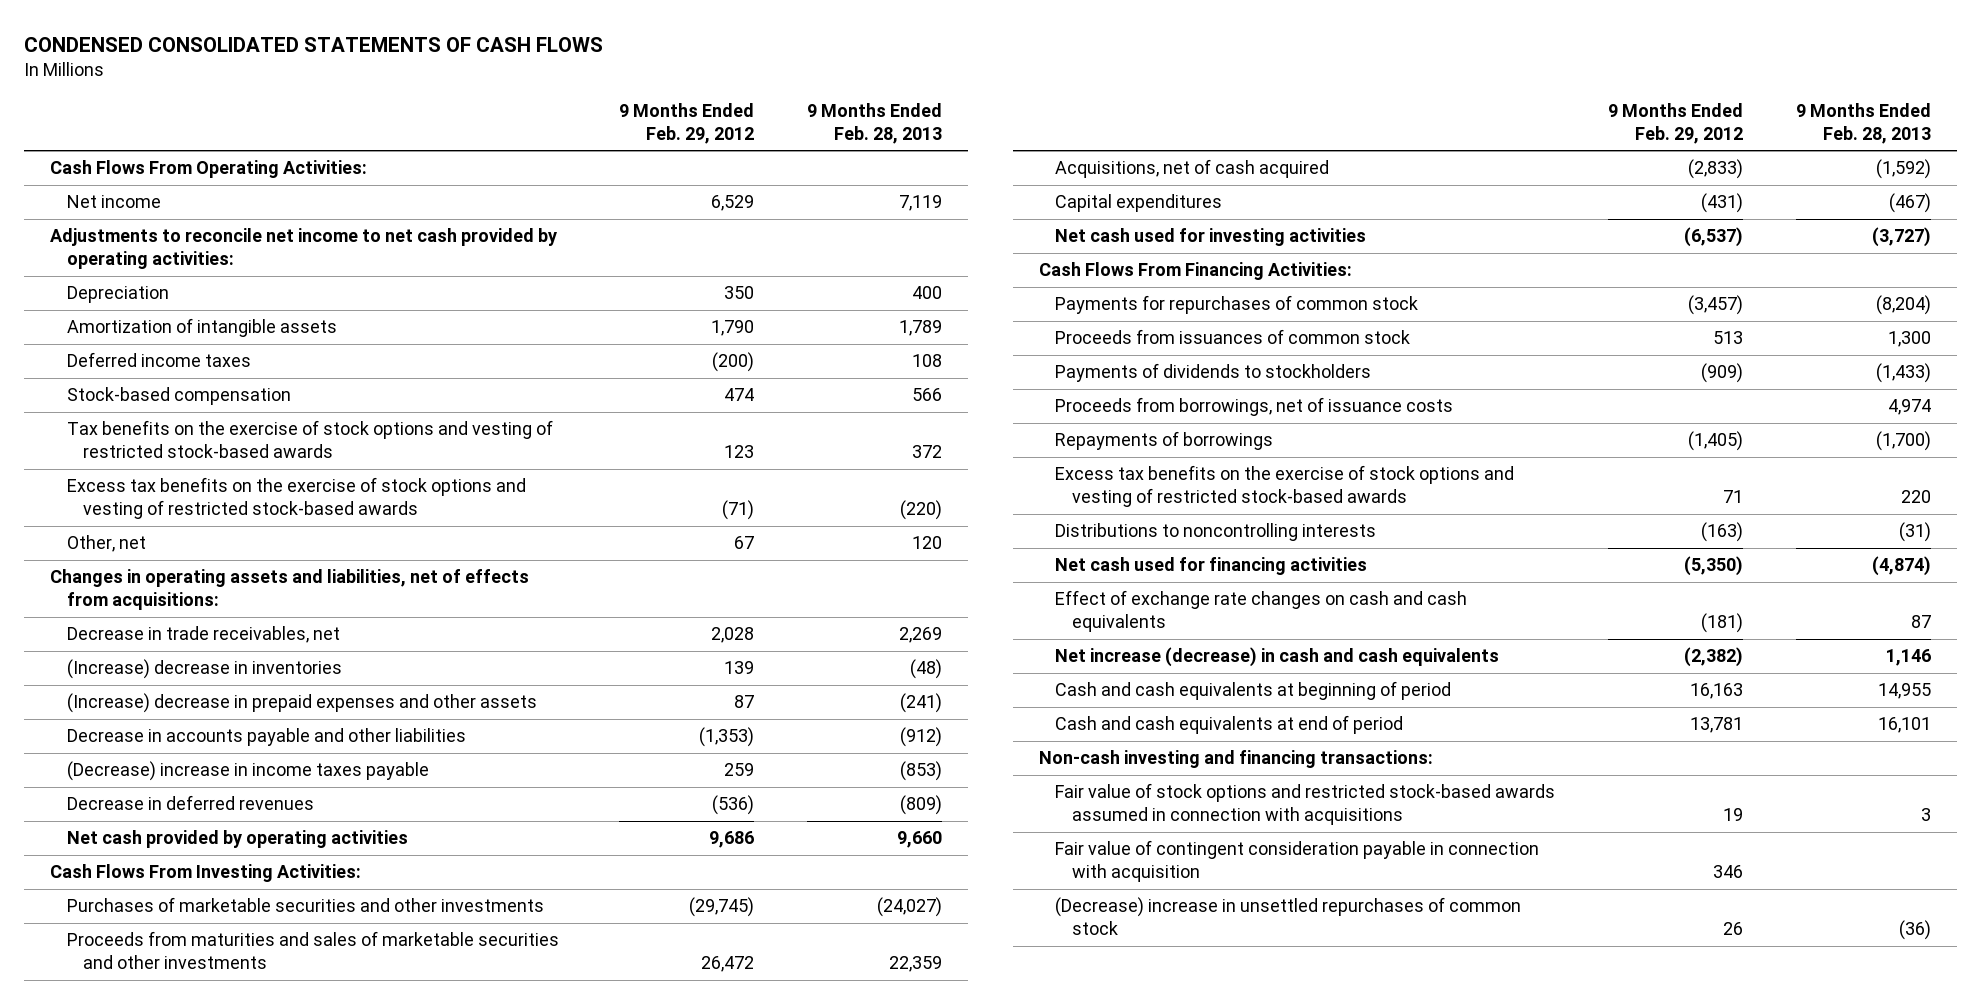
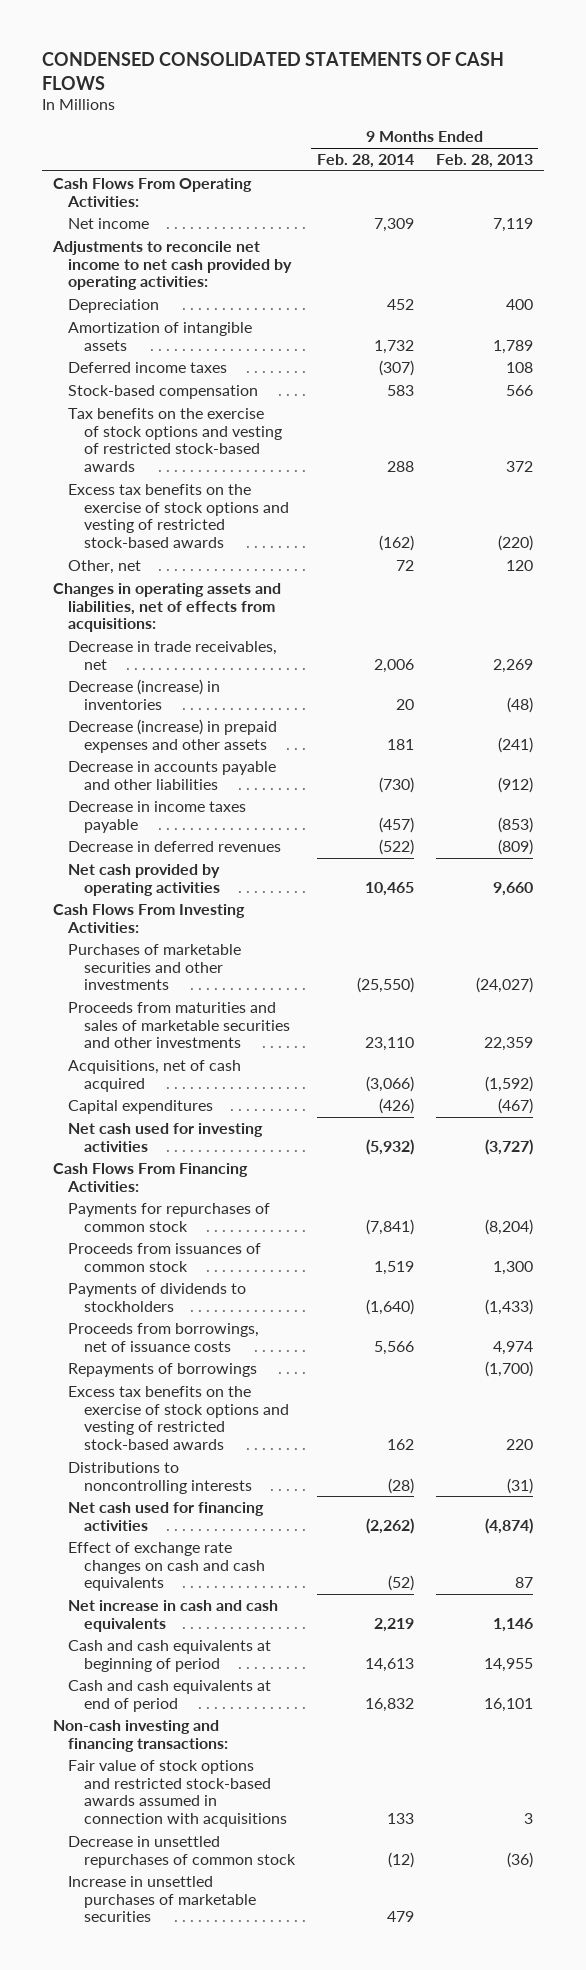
[619,102,755,144] 9 Months Ended Feb. 29, 2012 -> none
none -> [316,153,414,168] Feb. 28, 2014
[66,659,342,680] (Increase) decrease in inventories -> [68,678,221,710] Decrease (increase) in inventories
[66,693,537,714] (Increase) decrease in prepaid expenses and other assets -> [68,718,278,753] Decrease (increase) in prepaid expenses and other assets
[66,761,429,782] (Decrease) increase in income taxes payable -> [68,800,247,833] Decrease in income taxes payable
[1055,647,1500,668] Net increase (decrease) in cash and cash equivalents -> [68,1599,279,1632] Net increase in cash and cash equivalents
[1055,840,1540,883] Fair value of contingent consideration payable in connection with acquisition -> none
[1055,897,1522,936] (Decrease) increase in unsettled repurchases of common stock -> [68,1835,296,1868] Decrease in unsettled repurchases of common stock
none -> [68,1875,256,1923] Increase in unsettled purchases of marketable securities

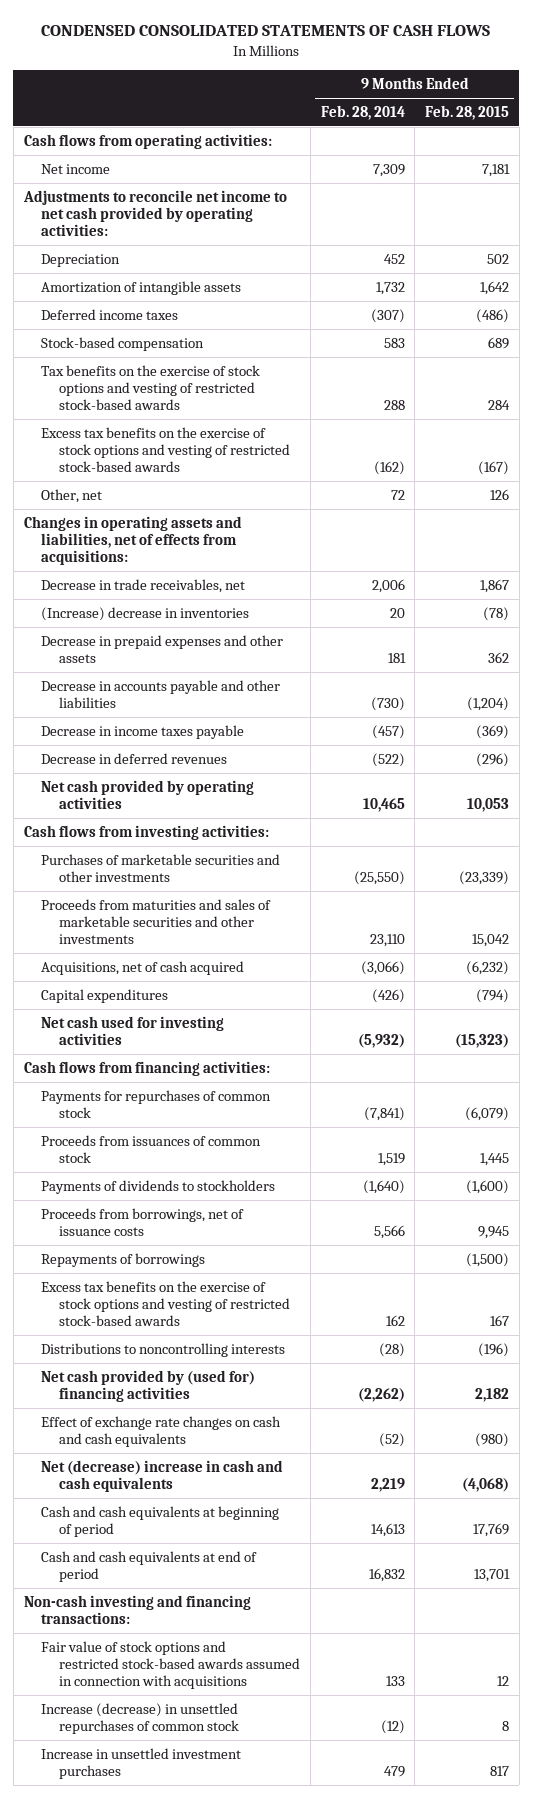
[435,153,533,168] Feb. 28, 2013 -> none
none -> [425,104,510,120] Feb. 28, 2015
[53,177,253,207] Cash Flows From Operating Activities: -> [23,133,272,149] Cash flows from operating activities:
[68,678,221,710] Decrease (increase) in inventories -> [41,606,250,621] (Increase) decrease in inventories
[68,718,278,753] Decrease (increase) in prepaid expenses and other assets -> [41,634,284,664] Decrease in prepaid expenses and other assets
[53,903,246,933] Cash Flows From Investing Activities: -> [23,824,269,840] Cash flows from investing activities:
[53,1162,249,1192] Cash Flows From Financing Activities: -> [23,1060,270,1076] Cash flows from financing activities:
[68,1501,265,1531] Net cash used for financing activities -> [41,1369,256,1403] Net cash provided by (used for) financing activities
[68,1599,279,1632] Net increase in cash and cash equivalents -> [41,1459,284,1493] Net (decrease) increase in cash and cash equivalents
[68,1835,296,1868] Decrease in unsettled repurchases of common stock -> [41,1702,240,1735] Increase (decrease) in unsettled repurchases of common stock
[68,1875,256,1923] Increase in unsettled purchases of marketable securities -> [41,1747,242,1780] Increase in unsettled investment purchases

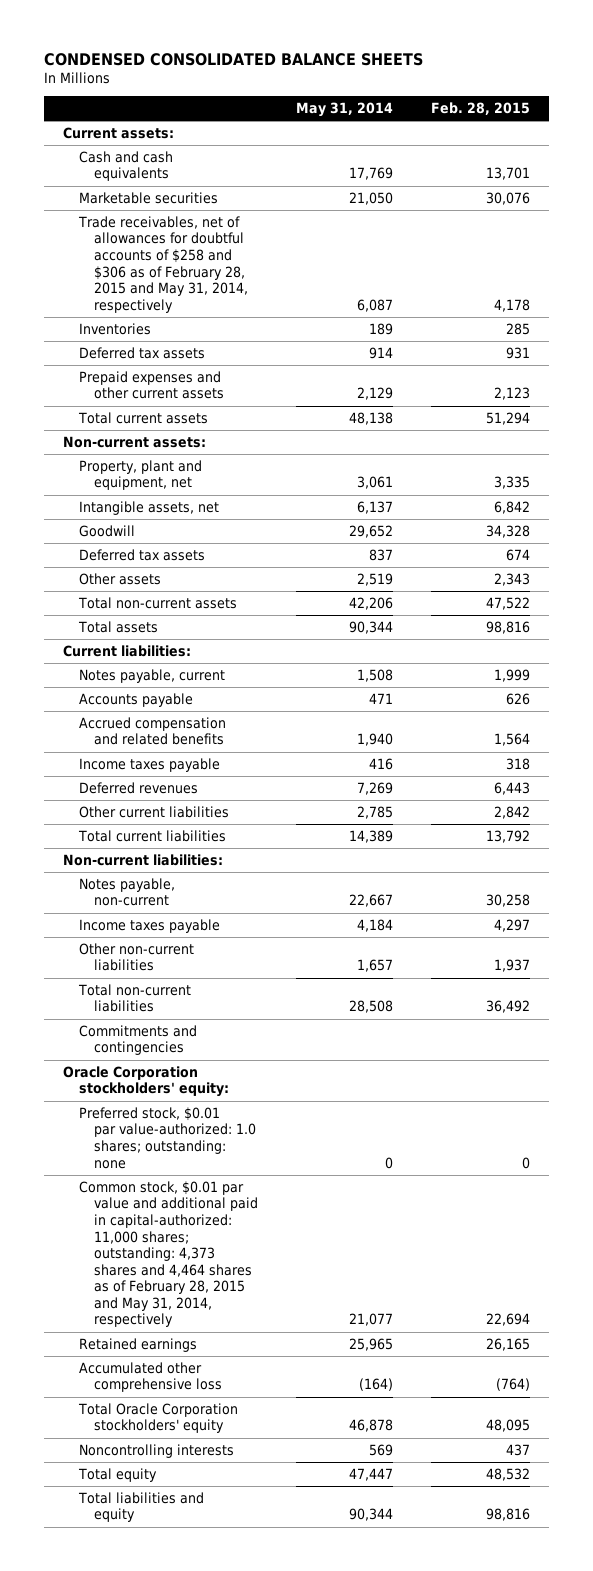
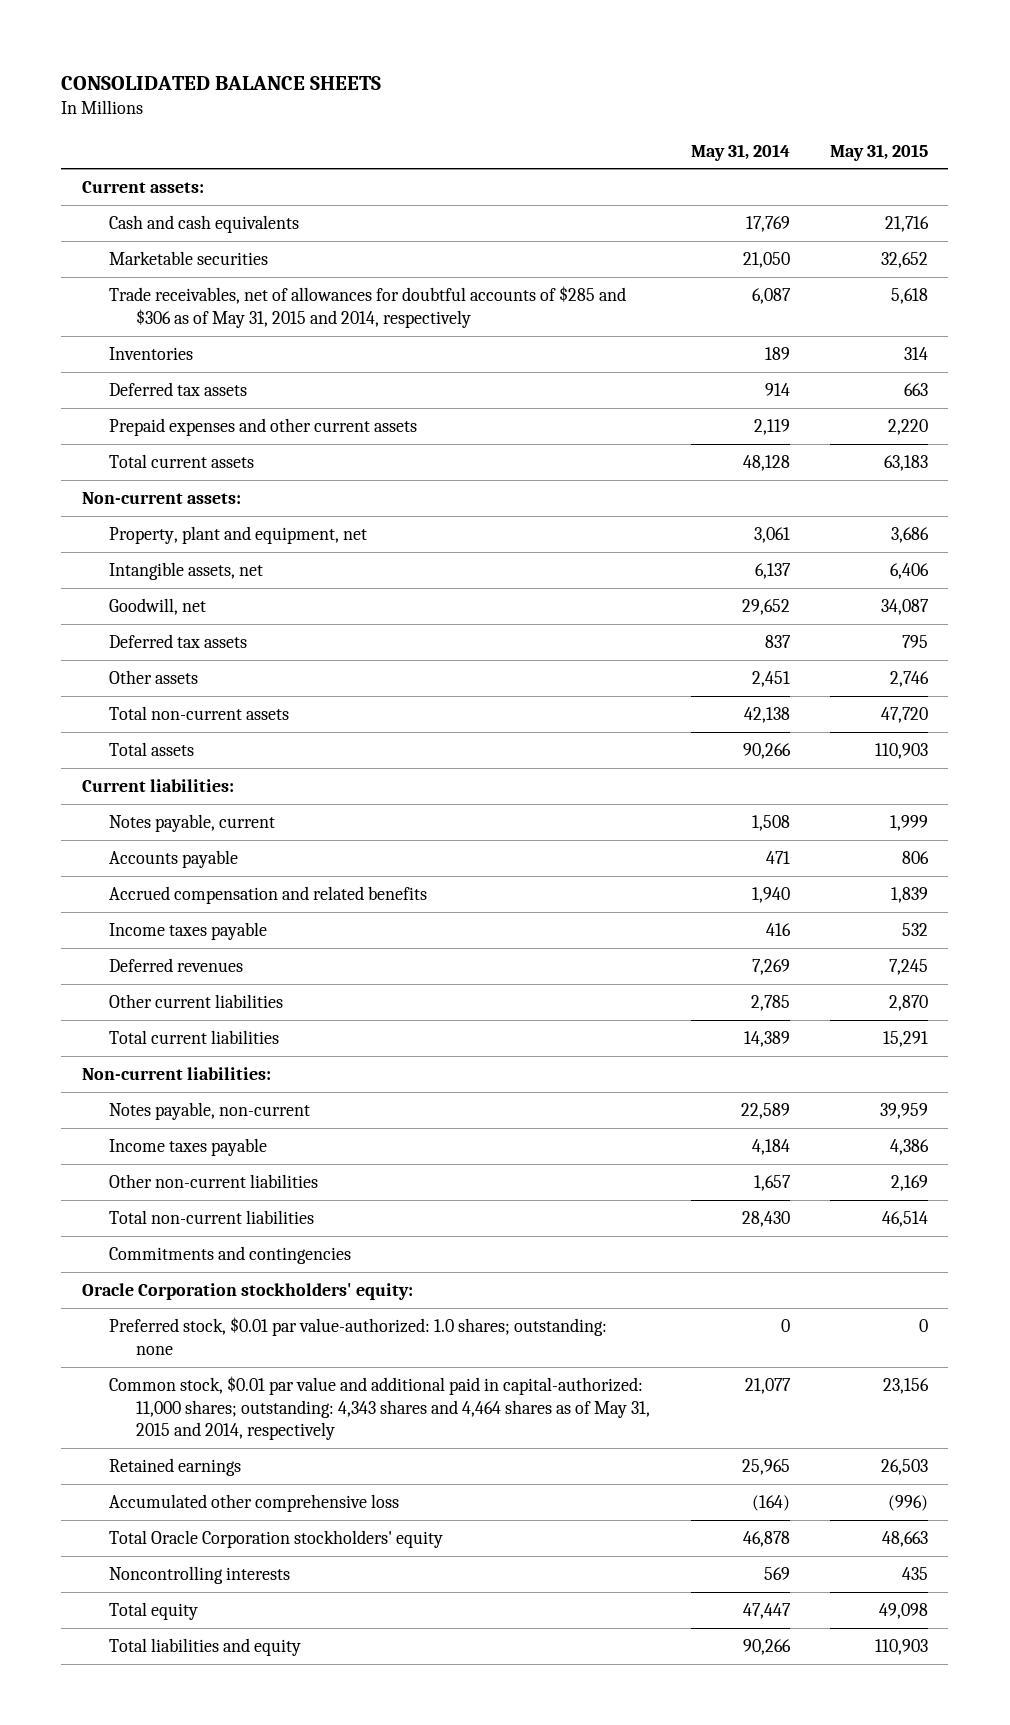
[44,52,424,66] CONDENSED CONSOLIDATED BALANCE SHEETS -> [61,75,382,90] CONSOLIDATED BALANCE SHEETS
[431,102,531,116] Feb. 28, 2015 -> none
none -> [830,143,929,161] May 31, 2015
[77,215,249,313] Trade receivables, net of allowances for doubtful accounts of $258 and $306 as of February 28, 2015 and May 31, 2014, respectively -> [108,286,626,328] Trade receivables, net of allowances for doubtful accounts of $285 and $306 as of May 31, 2015 and 2014, respectively
[357,387,394,401] 2,129 -> [753,419,790,436] 2,119
[349,411,394,425] 48,138 -> [742,455,790,472] 48,128
[78,524,135,537] Goodwill -> [108,598,206,616] Goodwill, net
[357,572,394,586] 2,519 -> [751,671,790,688] 2,451
[349,596,394,610] 42,206 -> [743,707,790,724] 42,138
[349,620,394,634] 90,344 -> [742,743,791,760] 90,266
[349,894,394,908] 22,667 -> [740,1103,790,1120] 22,589
[349,1000,394,1014] 28,508 -> [741,1211,790,1228] 28,430
[78,1180,259,1328] Common stock, $0.01 par value and additional paid in capital-authorized: 11,000 shares; outstanding: 4,373 shares and 4,464 shares as of February 28, 2015 and May 31, 2014, respectively -> [108,1376,651,1441] Common stock, $0.01 par value and additional paid in capital-authorized: 11,000 shares; outstanding: 4,343 shares and 4,464 shares as of May 31, 2015 and 2014, respectively
[349,1508,394,1522] 90,344 -> [742,1639,791,1656] 90,266

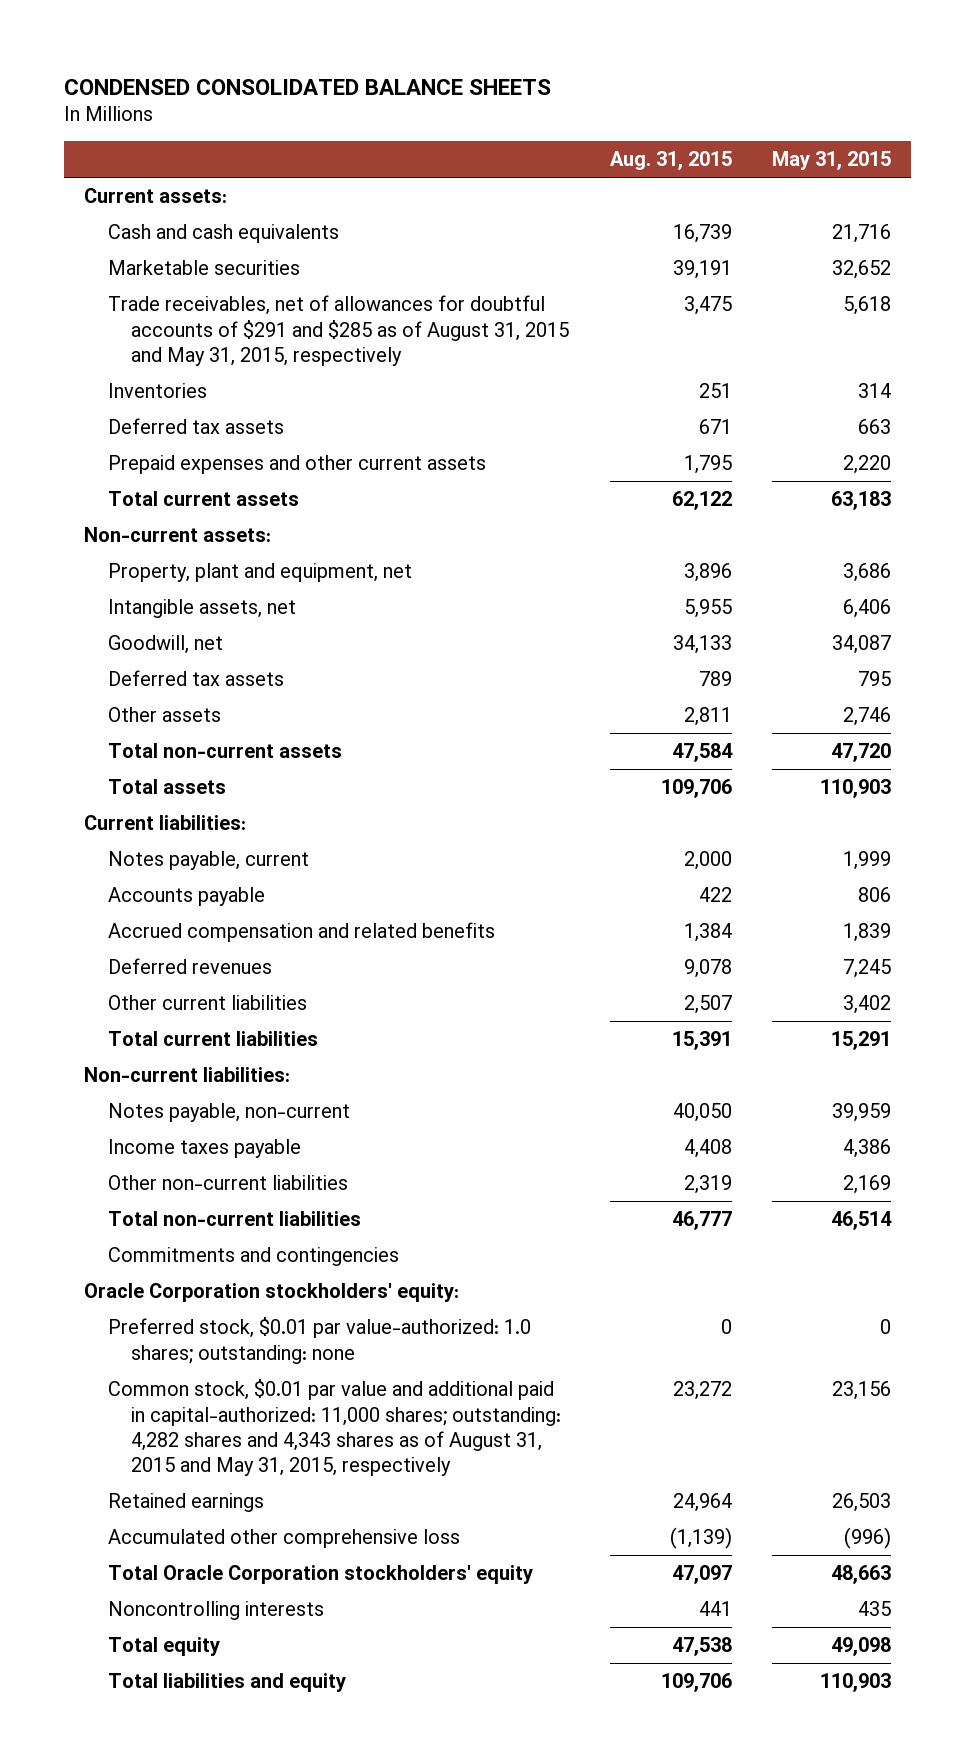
[61,75,382,90] CONSOLIDATED BALANCE SHEETS -> [63,78,551,95] CONDENSED CONSOLIDATED BALANCE SHEETS
[690,143,790,161] May 31, 2014 -> none
none -> [609,151,732,171] Aug. 31, 2015
[108,286,626,328] Trade receivables, net of allowances for doubtful accounts of $285 and $306 as of May 31, 2015 and 2014, respectively -> [107,295,570,366] Trade receivables, net of allowances for doubtful accounts of $291 and $285 as of August 31, 2015 and May 31, 2015, respectively
[108,922,267,941] Income taxes payable -> none
[889,995,929,1012] 2,870 -> [842,995,891,1015] 3,402
[108,1376,651,1441] Common stock, $0.01 par value and additional paid in capital-authorized: 11,000 shares; outstanding: 4,343 shares and 4,464 shares as of May 31, 2015 and 2014, respectively -> [107,1379,562,1477] Common stock, $0.01 par value and additional paid in capital-authorized: 11,000 shares; outstanding: 4,282 shares and 4,343 shares as of August 31, 2015 and May 31, 2015, respectively

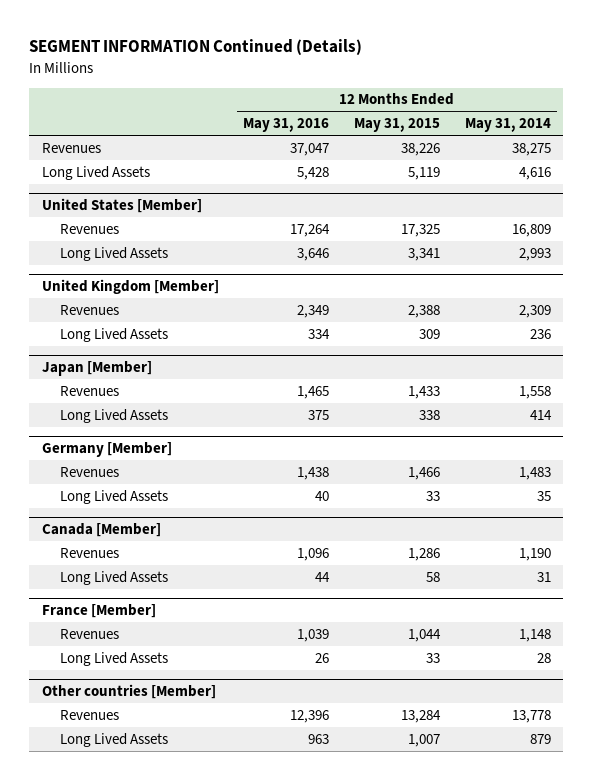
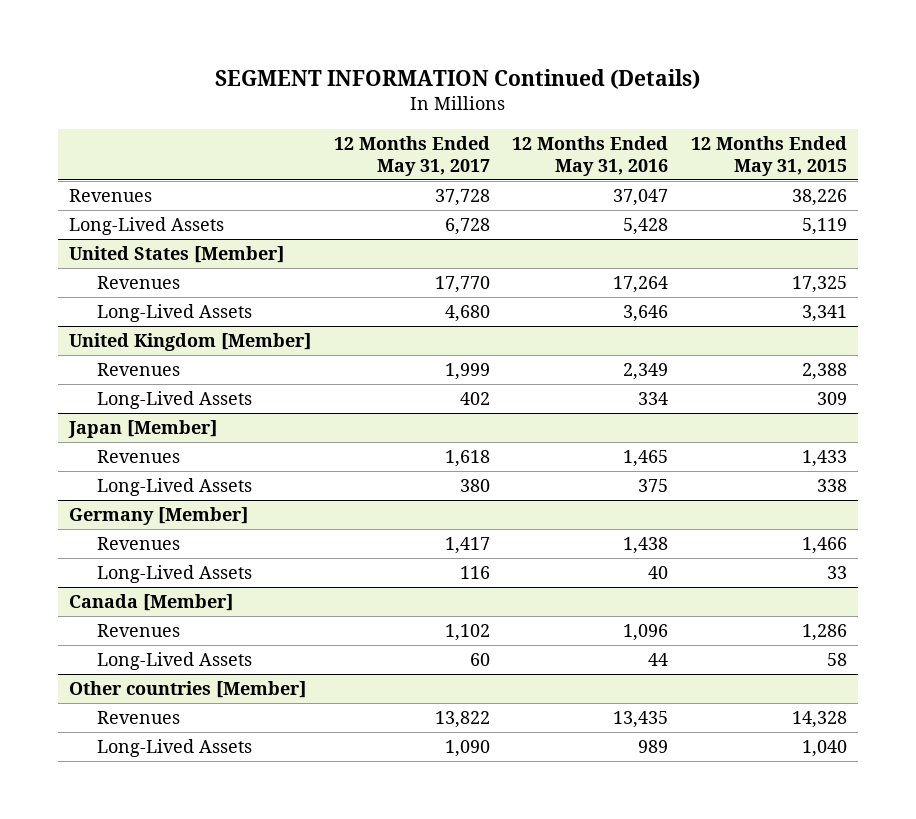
[464,118,551,133] May 31, 2014 -> none
none -> [333,135,490,176] 12 Months Ended May 31, 2017
[41,165,150,180] Long Lived Assets -> [69,216,225,235] Long-Lived Assets
[60,246,169,261] Long Lived Assets -> [97,303,253,322] Long-Lived Assets
[60,327,169,342] Long Lived Assets -> [97,390,253,409] Long-Lived Assets
[60,408,169,423] Long Lived Assets -> [97,477,253,496] Long-Lived Assets
[60,489,169,504] Long Lived Assets -> [97,564,253,583] Long-Lived Assets
[41,604,156,619] France [Member] -> none
[60,628,120,639] Revenues -> none
[60,651,169,666] Long Lived Assets -> none
[60,570,169,585] Long Lived Assets -> [97,651,253,670] Long-Lived Assets
[290,709,330,723] 12,396 -> [613,710,669,728] 13,435
[401,709,442,723] 13,284 -> [791,710,847,728] 14,328
[60,732,169,747] Long Lived Assets -> [97,738,253,757] Long-Lived Assets
[308,733,330,744] 963 -> [638,739,669,753] 989
[408,733,441,747] 1,007 -> [801,739,847,757] 1,040

